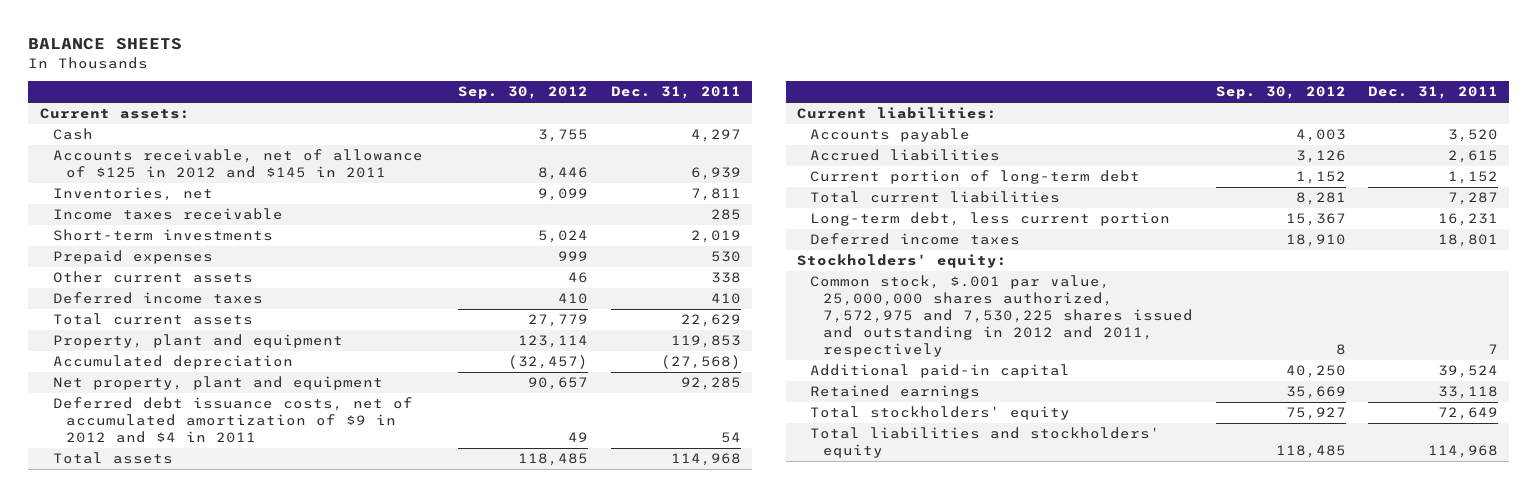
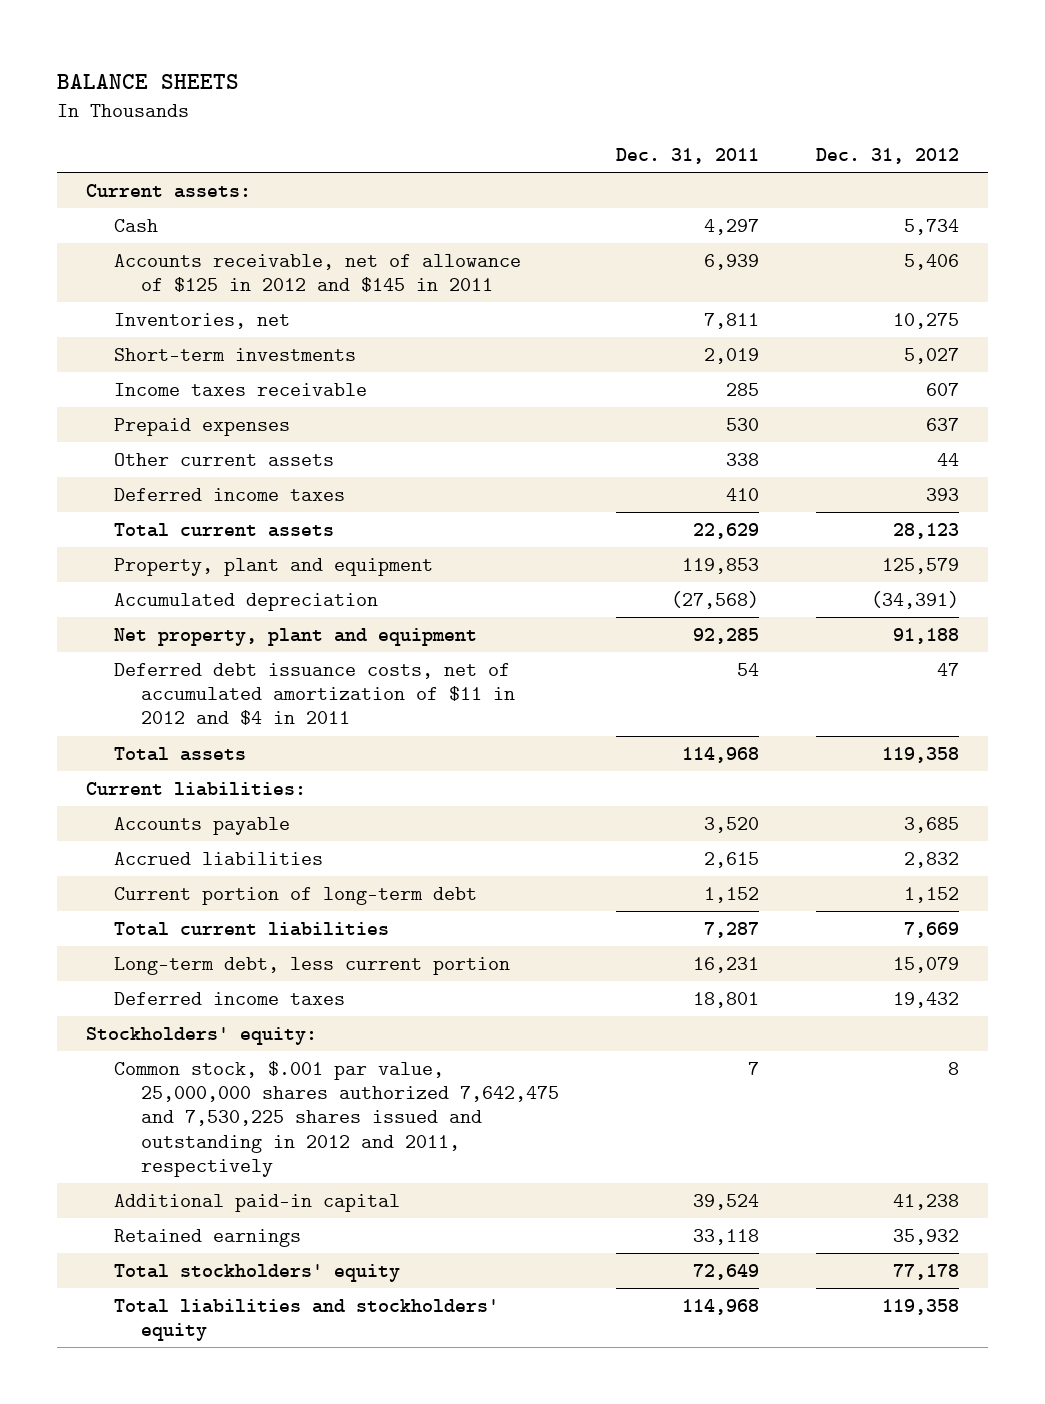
[458,86,589,100] Sep. 30, 2012 -> none
none -> [816,147,960,164] Dec. 31, 2012
[52,208,283,221] Income taxes receivable -> [113,382,367,396] Income taxes receivable
[52,397,413,444] Deferred debt issuance costs, net of accumulated amortization of $9 in 2012 and $4 in 2011 -> [113,662,516,726] Deferred debt issuance costs, net of accumulated amortization of $11 in 2012 and $4 in 2011
[810,275,1194,358] Common stock, $.001 par value, 25,000,000 shares authorized, 7,572,975 and 7,530,225 shares issued and outstanding in 2012 and 2011, respectively -> [113,1060,560,1177] Common stock, $.001 par value, 25,000,000 shares authorized 7,642,475 and 7,530,225 shares issued and outstanding in 2012 and 2011, respectively

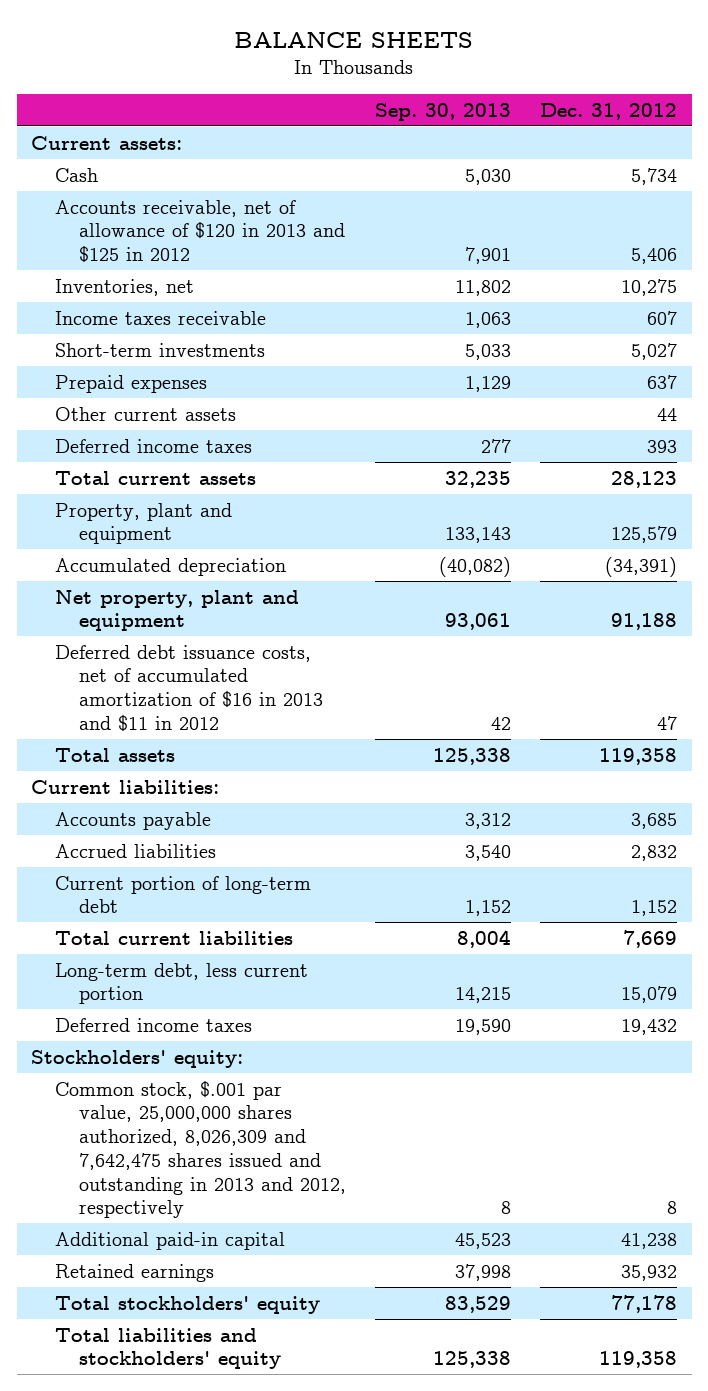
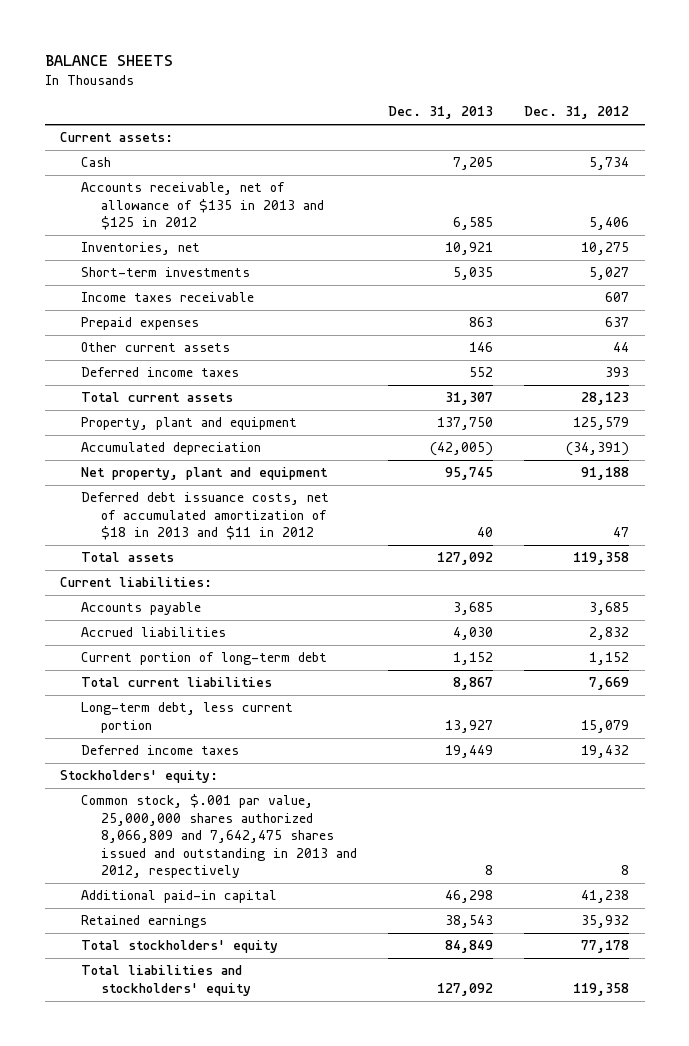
[374,102,511,121] Sep. 30, 2013 -> none
none -> [388,106,494,120] Dec. 31, 2013
[54,199,345,264] Accounts receivable, net of allowance of $120 in 2013 and $125 in 2012 -> [80,182,324,231] Accounts receivable, net of allowance of $135 in 2013 and $125 in 2012
[54,310,266,325] Income taxes receivable -> [80,292,254,303] Income taxes receivable
[54,644,323,732] Deferred debt issuance costs, net of accumulated amortization of $16 in 2013 and $11 in 2012 -> [80,492,329,541] Deferred debt issuance costs, net of accumulated amortization of $18 in 2013 and $11 in 2012
[54,1080,346,1219] Common stock, $.001 par value, 25,000,000 shares authorized, 8,026,309 and 7,642,475 shares issued and outstanding in 2013 and 2012, respectively -> [80,794,357,879] Common stock, $.001 par value, 25,000,000 shares authorized 8,066,809 and 7,642,475 shares issued and outstanding in 2013 and 2012, respectively

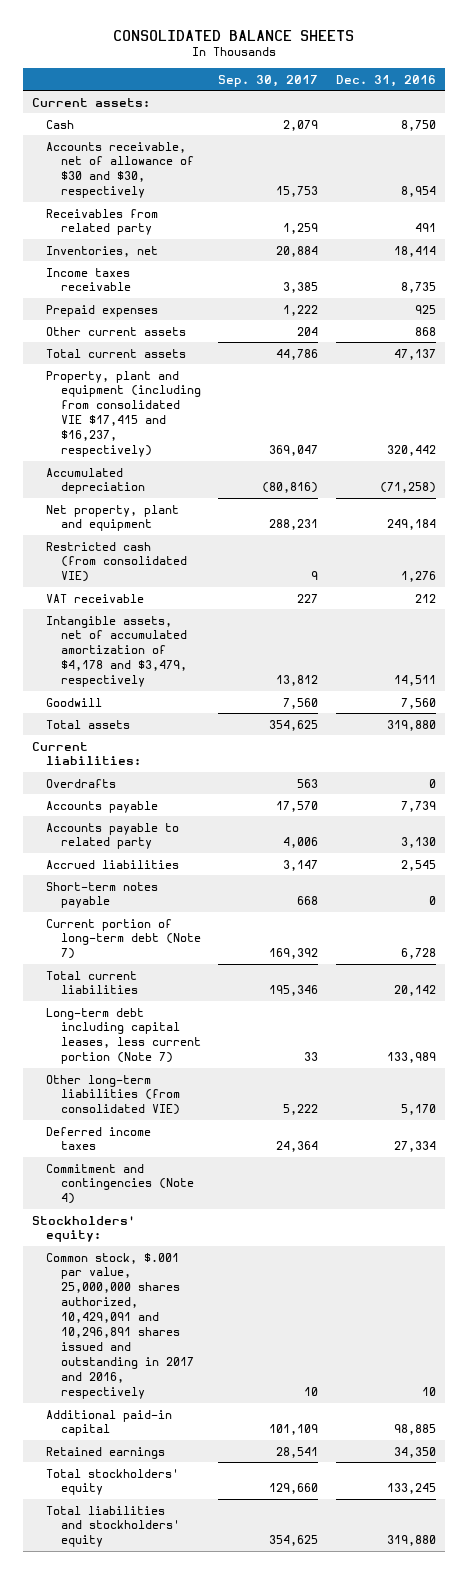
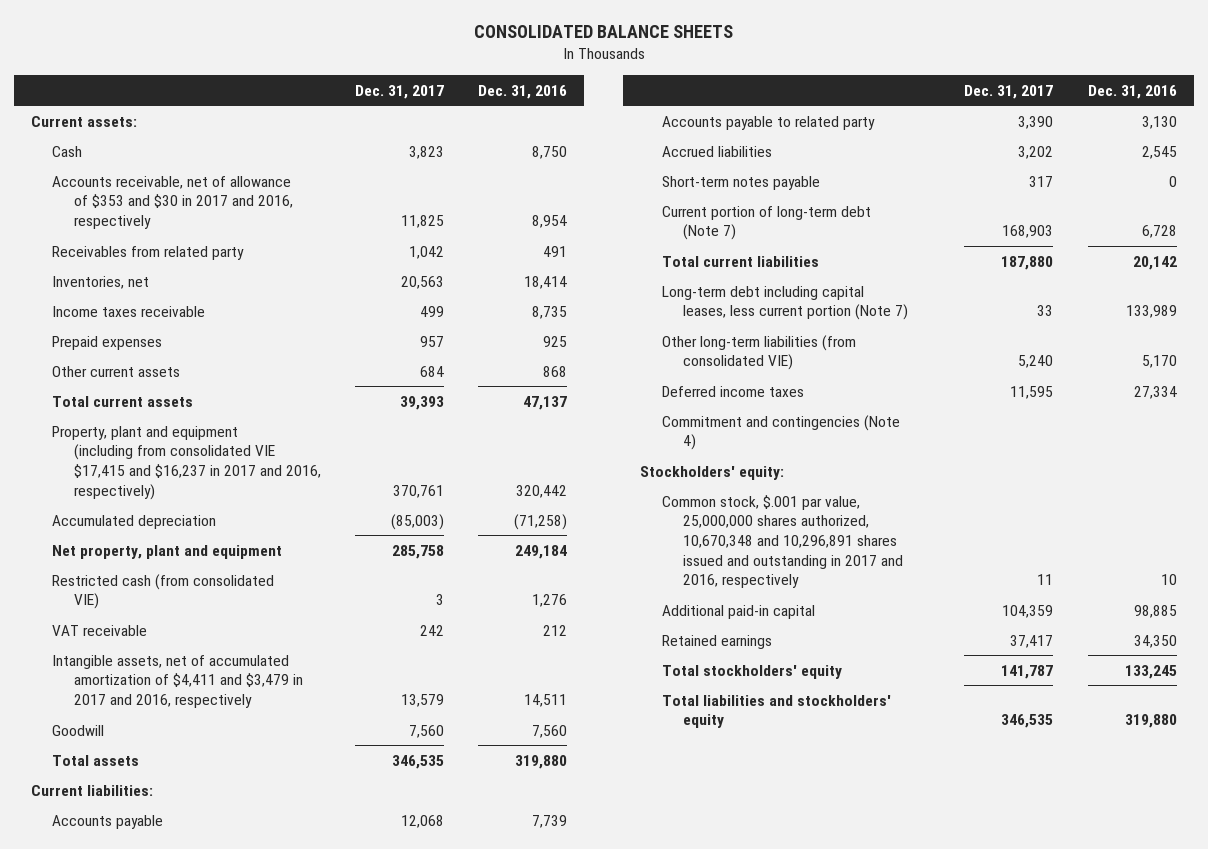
[218,74,319,87] Sep. 30, 2017 -> none
none -> [354,84,444,99] Dec. 31, 2017
[46,141,194,199] Accounts receivable, net of allowance of $30 and $30, respectively -> [52,175,293,229] Accounts receivable, net of allowance of $353 and $30 in 2017 and 2016, respectively
[46,370,201,458] Property, plant and equipment (including from consolidated VIE $17,415 and $16,237, respectively) -> [52,425,321,500] Property, plant and equipment (including from consolidated VIE $17,415 and $16,237 in 2017 and 2016, respectively)
[46,615,187,688] Intangible assets, net of accumulated amortization of $4,178 and $3,479, respectively -> [52,654,303,708] Intangible assets, net of accumulated amortization of $4,411 and $3,479 in 2017 and 2016, respectively
[46,778,117,788] Overdrafts -> none
[46,1252,194,1400] Common stock, $.001 par value, 25,000,000 shares authorized, 10,429,091 and 10,296,891 shares issued and outstanding in 2017 and 2016, respectively -> [661,494,904,589] Common stock, $.001 par value, 25,000,000 shares authorized, 10,670,348 and 10,296,891 shares issued and outstanding in 2017 and 2016, respectively

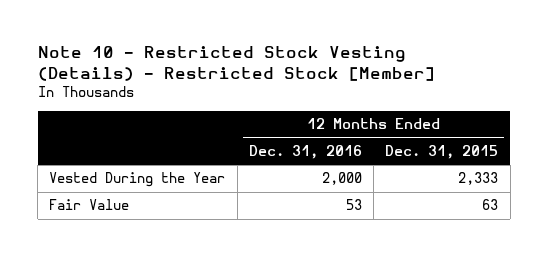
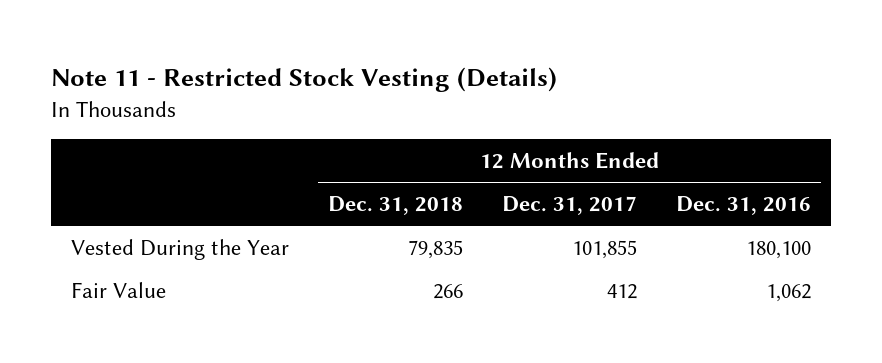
[37,46,435,82] Note 10 - Restricted Stock Vesting (Details) - Restricted Stock [Member] -> [51,67,558,93] Note 11 - Restricted Stock Vesting (Details)
[385,144,499,159] Dec. 31, 2015 -> none
none -> [327,195,463,215] Dec. 31, 2018
none -> [502,195,638,215] Dec. 31, 2017
[321,172,362,186] 2,000 -> [746,240,812,259] 180,100
[345,199,362,211] 53 -> [766,283,812,302] 1,062

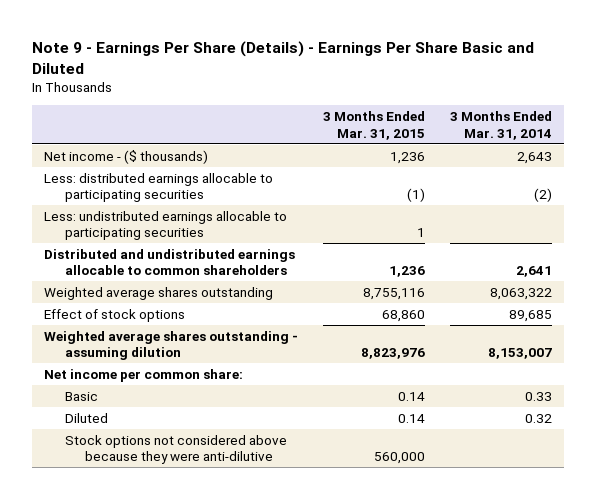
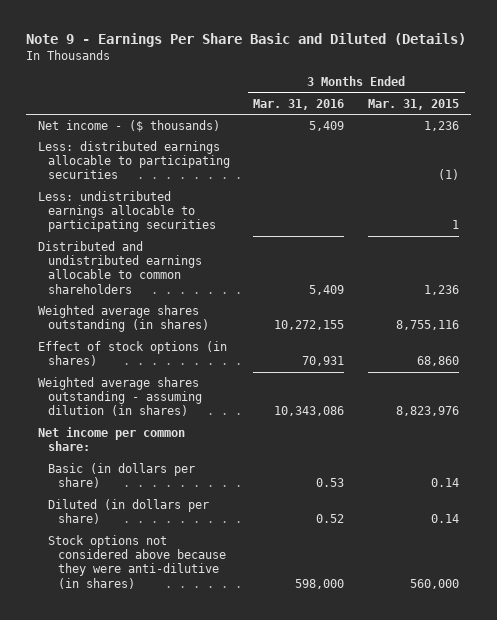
[32,40,535,74] Note 9 - Earnings Per Share (Details) - Earnings Per Share Basic and Diluted -> [26,33,467,48] Note 9 - Earnings Per Share Basic and Diluted (Details)
[450,110,553,140] 3 Months Ended Mar. 31, 2014 -> none
none -> [253,98,345,110] Mar. 31, 2016
[44,286,274,300] Weighted average shares outstanding -> [37,304,209,333] Weighted average shares outstanding (in shares)
[44,308,186,322] Effect of stock options -> [37,340,227,367] Effect of stock options (in shares)
[44,330,299,361] Weighted average shares outstanding - assuming dilution -> [37,376,202,417] Weighted average shares outstanding - assuming dilution (in shares)
[64,391,98,401] Basic -> [47,462,195,489] Basic (in dollars per share)
[64,412,108,423] Diluted -> [47,498,209,525] Diluted (in dollars per share)
[64,434,287,465] Stock options not considered above because they were anti-dilutive -> [47,534,226,589] Stock options not considered above because they were anti-dilutive (in shares)

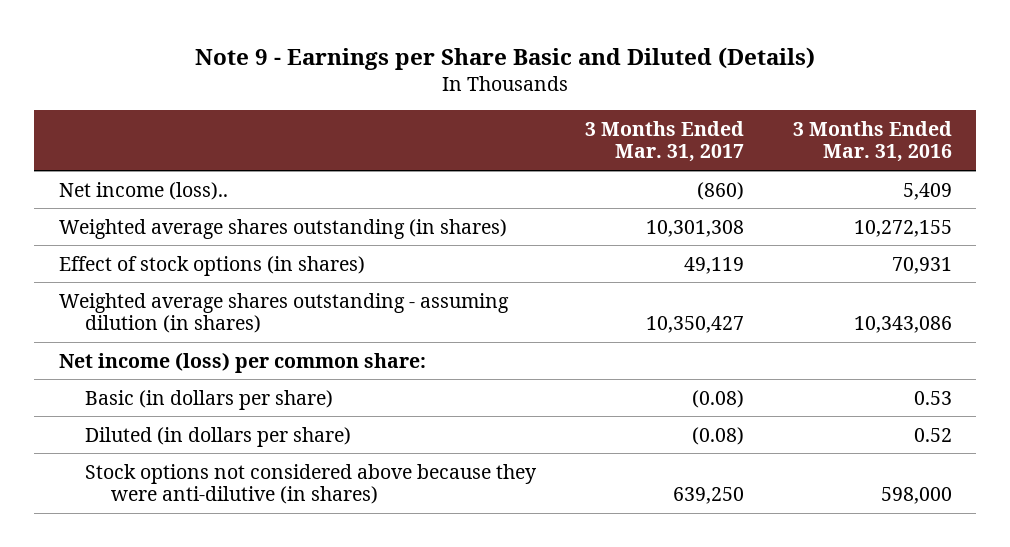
[26,33,467,48] Note 9 - Earnings Per Share Basic and Diluted (Details) -> [195,46,816,70] Note 9 - Earnings per Share Basic and Diluted (Details)
[367,98,459,110] Mar. 31, 2015 -> none
none -> [584,120,744,163] 3 Months Ended Mar. 31, 2017
[37,140,230,180] Less: distributed earnings allocable to participating securities -> none
[37,190,216,233] Less: undistributed earnings allocable to participating securities -> none
[37,240,202,294] Distributed and undistributed earnings allocable to common shareholders -> none
[37,119,220,132] Net income - ($ thousands) -> [58,181,228,200] Net income (loss)..
[37,426,185,452] Net income per common share: -> [58,351,426,373] Net income (loss) per common share:

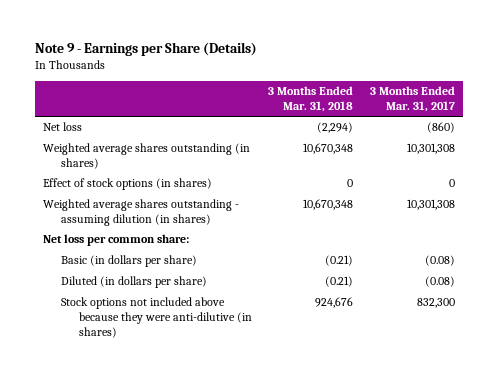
[195,46,816,70] Note 9 - Earnings per Share Basic and Diluted (Details) -> [34,42,257,57] Note 9 - Earnings per Share (Details)
[792,120,952,163] 3 Months Ended Mar. 31, 2016 -> none
none -> [268,86,354,112] 3 Months Ended Mar. 31, 2018
[58,181,228,200] Net income (loss).. -> [42,122,82,132] Net loss
[683,256,744,274] 49,119 -> [448,179,455,188] 0
[645,316,744,334] 10,350,427 -> [406,199,455,211] 10,301,308
[58,351,426,373] Net income (loss) per common share: -> [42,234,189,247] Net loss per common share:
[84,463,537,505] Stock options not considered above because they were anti-dilutive (in shares) -> [60,297,252,338] Stock options not included above because they were anti-dilutive (in shares)
[672,487,744,505] 639,250 -> [416,298,455,309] 832,300

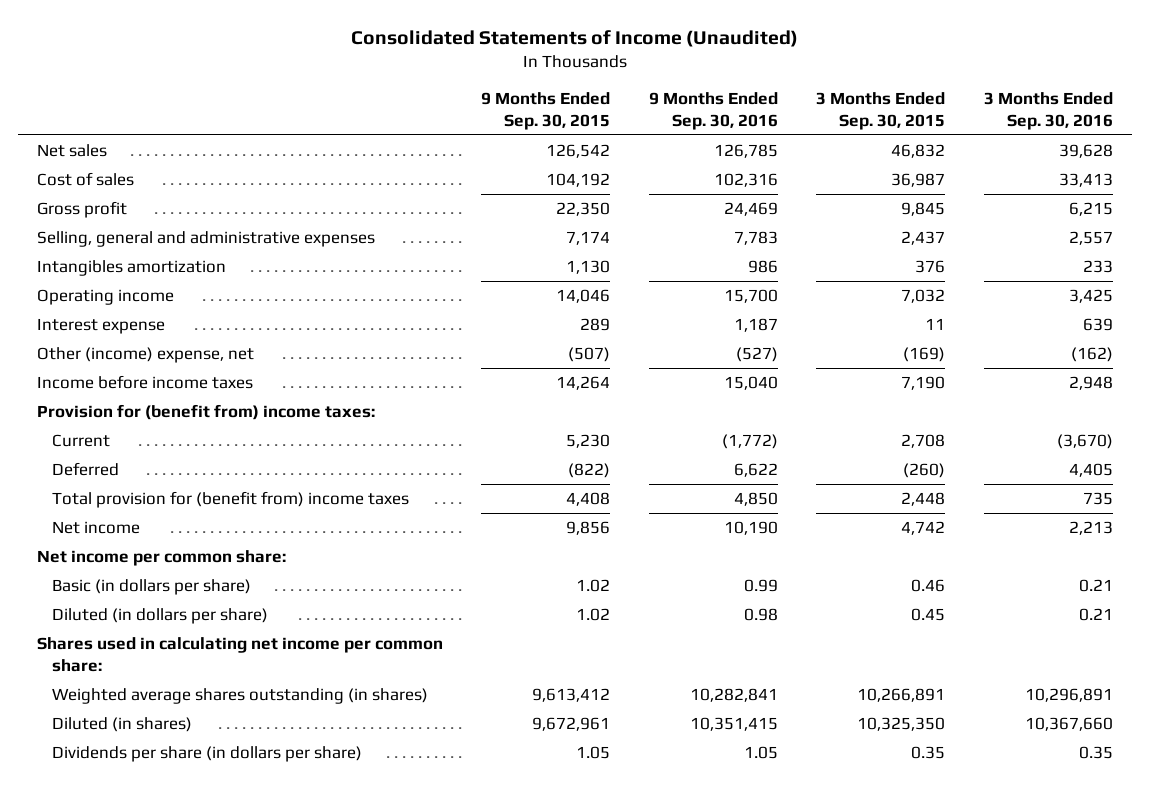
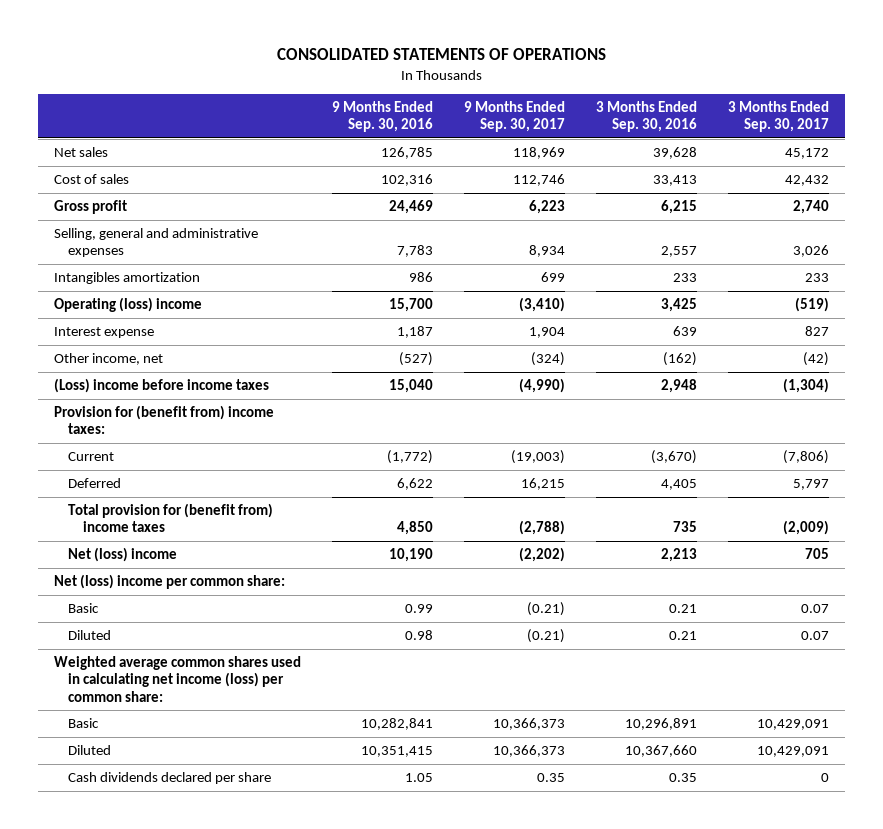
[350,29,798,47] Consolidated Statements of Income (Unaudited) -> [276,48,606,61] CONSOLIDATED STATEMENTS OF OPERATIONS
[481,91,611,130] 9 Months Ended Sep. 30, 2015 -> none
[816,91,946,130] 3 Months Ended Sep. 30, 2015 -> none
none -> [464,100,566,133] 9 Months Ended Sep. 30, 2017
none -> [728,100,830,133] 3 Months Ended Sep. 30, 2017
[36,289,174,306] Operating income -> [53,296,202,312] Operating (loss) income
[36,347,254,364] Other (income) expense, net -> [53,352,163,365] Other income, net
[36,375,253,390] Income before income taxes -> [53,377,269,393] (Loss) income before income taxes
[51,521,140,535] Net income -> [68,546,178,562] Net (loss) income
[36,550,286,567] Net income per common share: -> [53,573,285,589] Net (loss) income per common share:
[51,579,251,596] Basic (in dollars per share) -> [68,602,100,613] Basic
[51,608,268,625] Diluted (in dollars per share) -> [68,629,112,640] Diluted
[36,637,443,673] Shares used in calculating net income per common share: -> [53,655,301,702] Weighted average common shares used in calculating net income (loss) per common share:
[51,688,428,705] Weighted average shares outstanding (in shares) -> [68,717,100,728] Basic
[51,717,192,733] Diluted (in shares) -> [68,744,112,755] Diluted
[51,746,362,763] Dividends per share (in dollars per share) -> [68,771,272,784] Cash dividends declared per share

